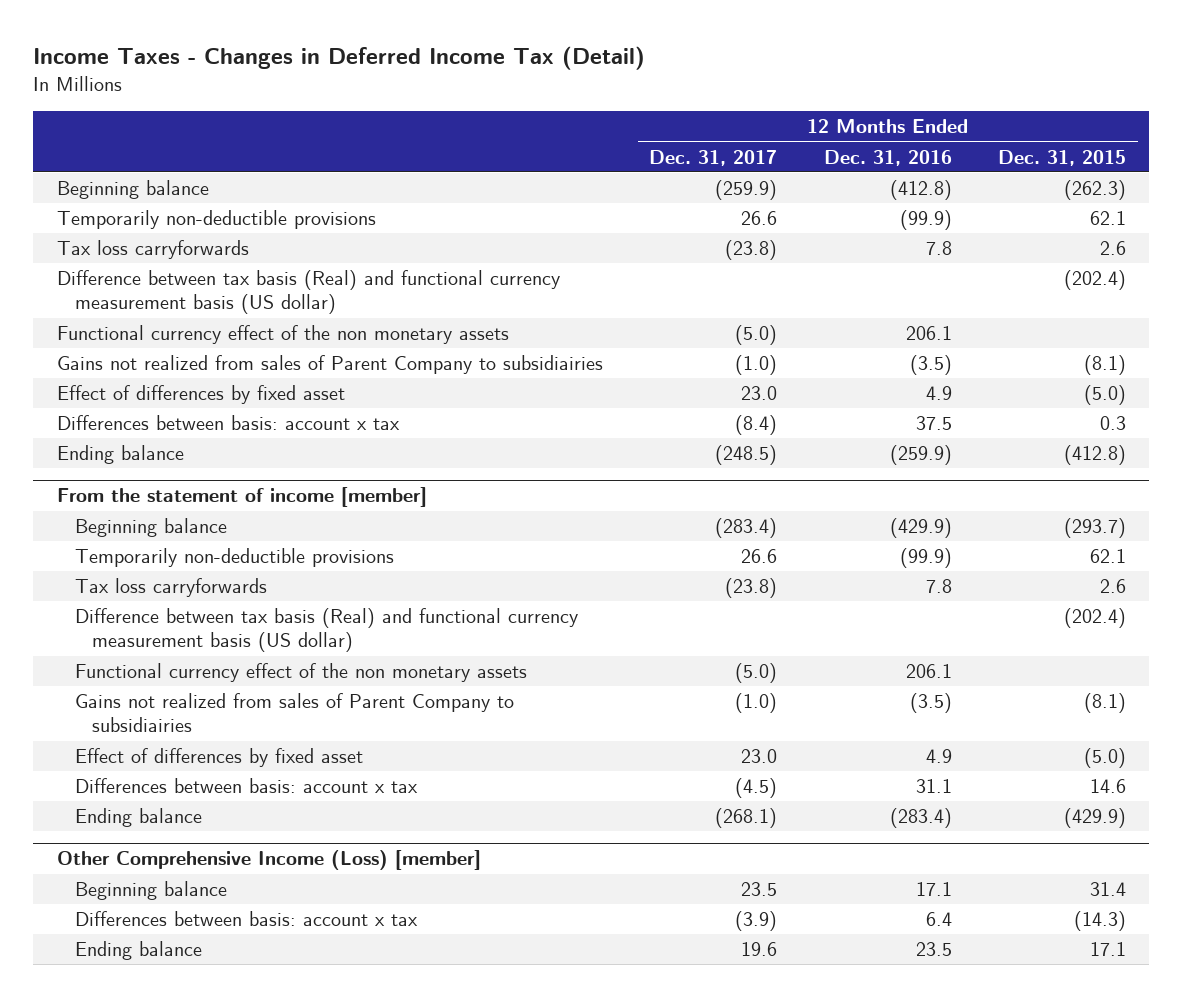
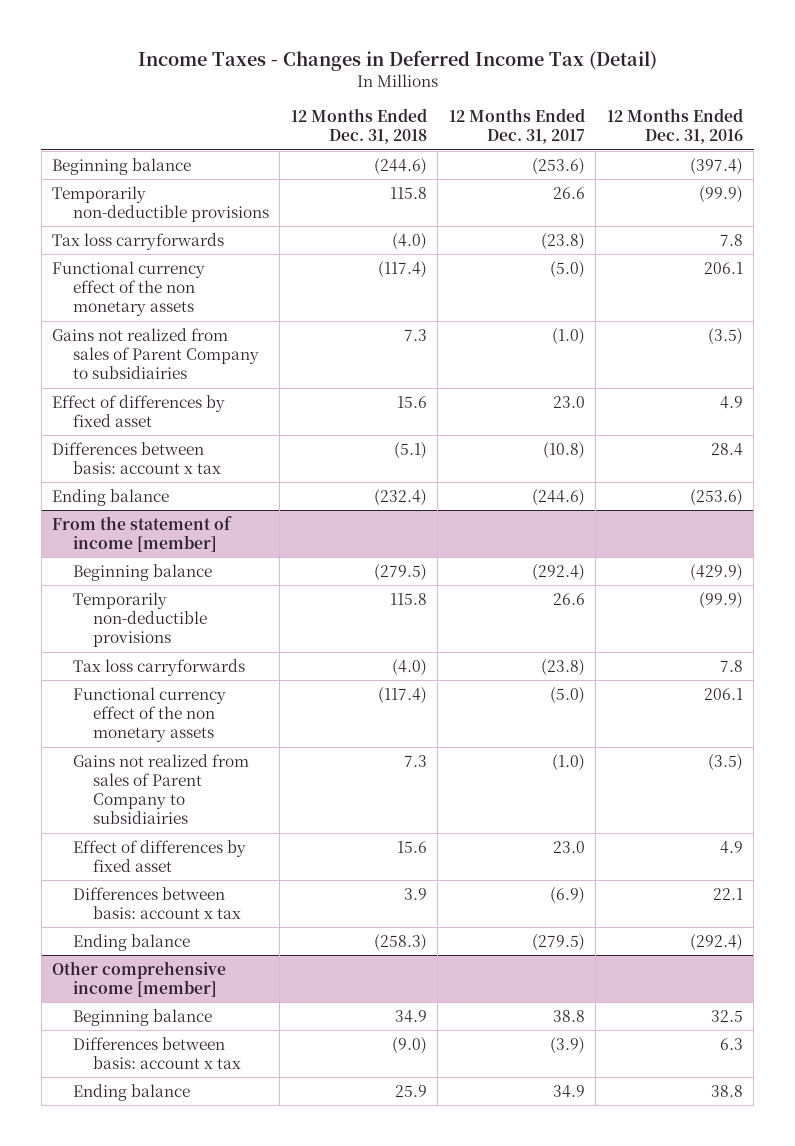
[998,149,1127,166] Dec. 31, 2015 -> none
none -> [290,107,427,145] 12 Months Ended Dec. 31, 2018
[715,180,778,201] (259.9) -> [531,157,585,175] (253.6)
[889,180,952,201] (412.8) -> [689,157,743,175] (397.4)
[56,270,560,315] Difference between tax basis (Real) and functional currency measurement basis (US dollar) -> none
[735,415,778,436] (8.4) -> [542,441,585,459] (10.8)
[915,416,952,431] 37.5 -> [710,442,743,456] 28.4
[715,445,778,466] (248.5) -> [531,488,585,506] (244.6)
[889,445,952,466] (259.9) -> [689,488,743,506] (253.6)
[715,518,778,539] (283.4) -> [531,563,585,581] (292.4)
[74,608,578,653] Difference between tax basis (Real) and functional currency measurement basis (US dollar) -> none
[735,778,778,799] (4.5) -> [549,886,585,904] (6.9)
[915,779,952,794] 31.1 -> [712,887,743,900] 22.1
[715,808,778,829] (268.1) -> [531,933,585,951] (279.5)
[889,808,952,829] (283.4) -> [689,933,743,951] (292.4)
[56,850,481,871] Other Comprehensive Income (Loss) [member] -> [52,960,227,997] Other comprehensive income [member]
[741,882,778,897] 23.5 -> [552,1009,585,1022] 38.8
[915,882,952,897] 17.1 -> [710,1009,743,1022] 32.5
[925,912,952,927] 6.4 -> [719,1037,743,1050] 6.3
[741,942,778,957] 19.6 -> [552,1084,585,1098] 34.9
[915,942,952,957] 23.5 -> [710,1084,743,1097] 38.8

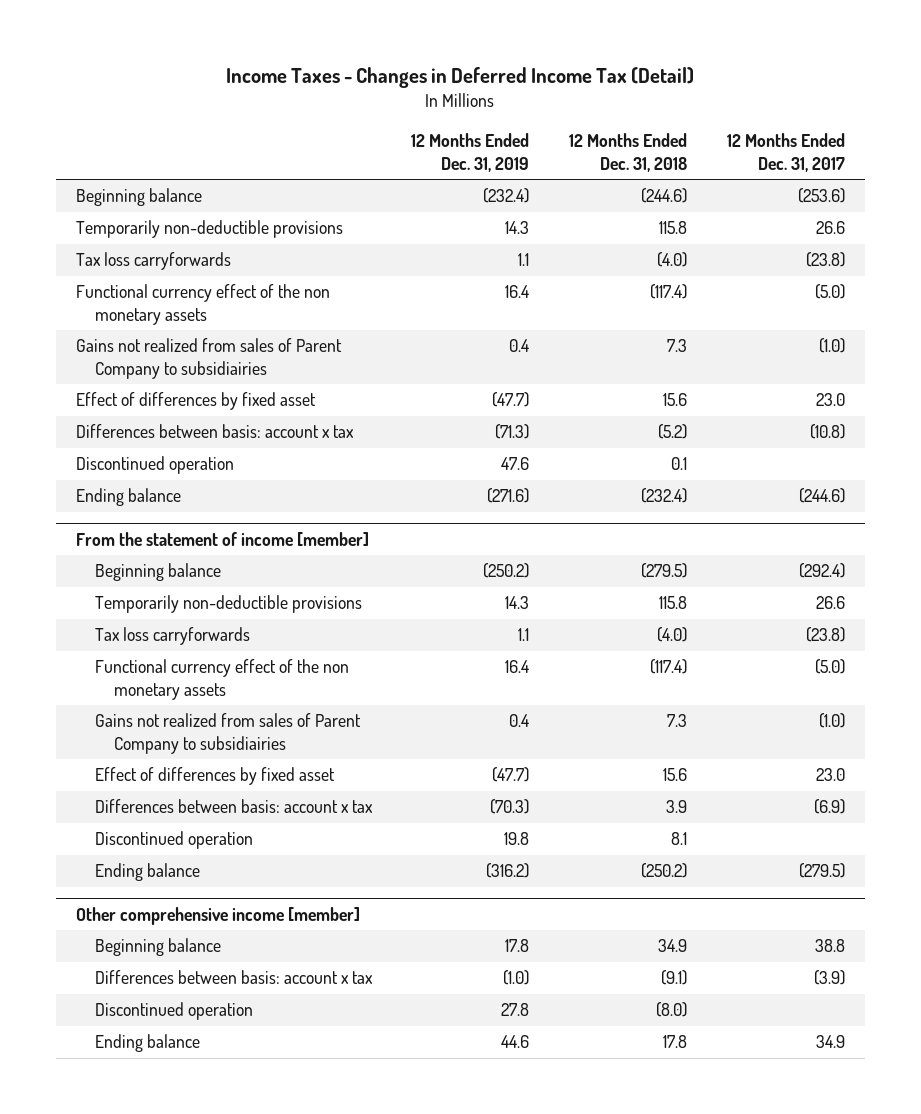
[606,107,743,145] 12 Months Ended Dec. 31, 2016 -> none
none -> [411,133,530,172] 12 Months Ended Dec. 31, 2019
[393,441,427,459] (5.1) -> [658,424,688,440] (5.2)
none -> [75,456,234,475] Discontinued operation
none -> [94,831,253,850] Discontinued operation
[373,933,427,951] (258.3) -> [641,863,688,879] (250.2)
[391,1036,427,1054] (9.0) -> [661,970,688,986] (9.1)
none -> [94,1002,253,1021] Discontinued operation
[394,1084,427,1097] 25.9 -> [663,1035,688,1049] 17.8

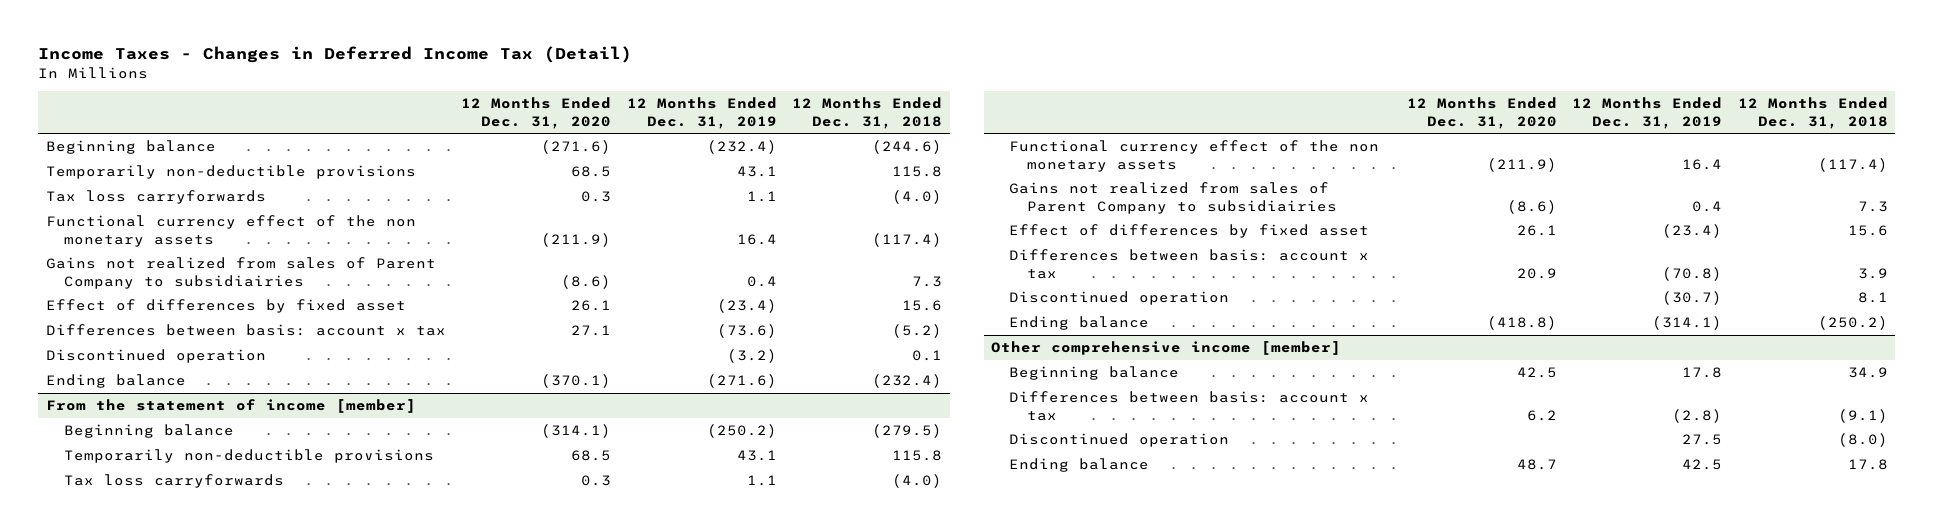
[726,133,845,172] 12 Months Ended Dec. 31, 2017 -> none
none -> [461,97,612,129] 12 Months Ended Dec. 31, 2020
[505,221,530,235] 14.3 -> [736,166,777,178] 43.1
[492,392,530,408] (47.7) -> [716,299,777,314] (23.4)
[495,424,530,440] (71.3) -> [716,324,777,339] (73.6)
[501,457,530,471] 47.6 -> [726,349,777,364] (3.2)
[505,596,530,610] 14.3 -> [736,450,777,462] 43.1
[492,767,530,783] (47.7) -> [1662,224,1723,239] (23.4)
[490,799,530,815] (70.3) -> [1662,266,1723,281] (70.8)
[504,832,530,846] 19.8 -> [1662,291,1723,306] (30.7)
[486,863,530,879] (316.2) -> [1652,316,1723,331] (314.1)
[503,970,530,986] (1.0) -> [1672,408,1723,423] (2.8)
[501,1003,530,1017] 27.8 -> [1682,434,1723,446] 27.5
[501,1035,530,1049] 44.6 -> [1682,459,1723,471] 42.5

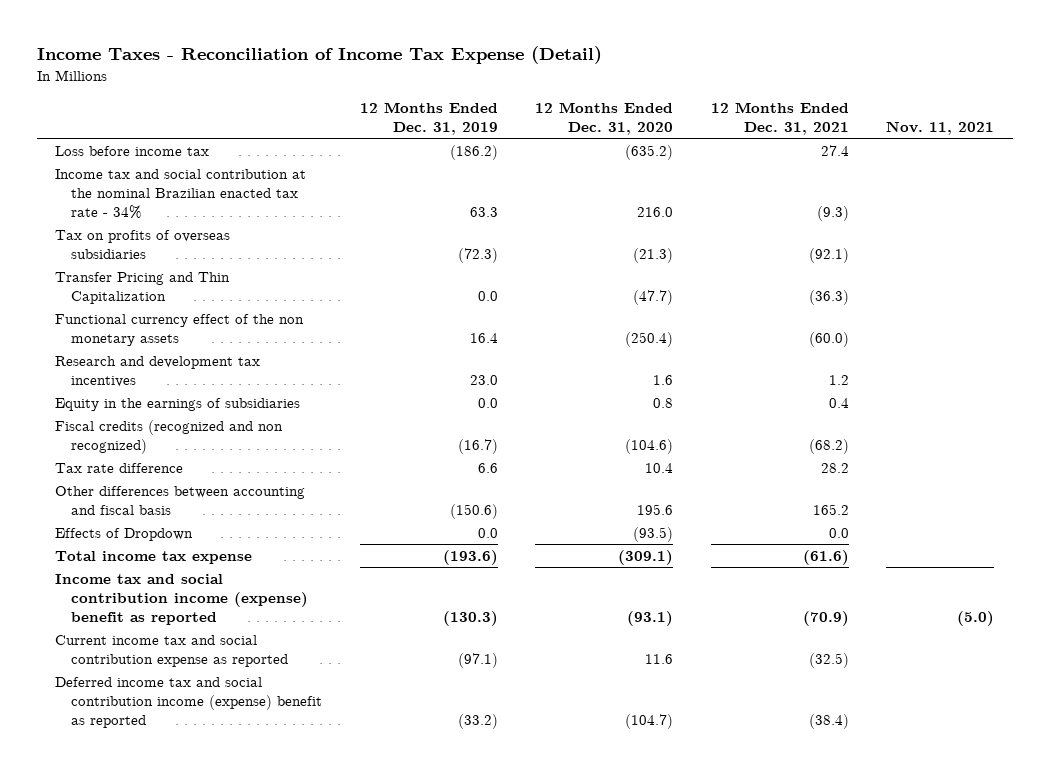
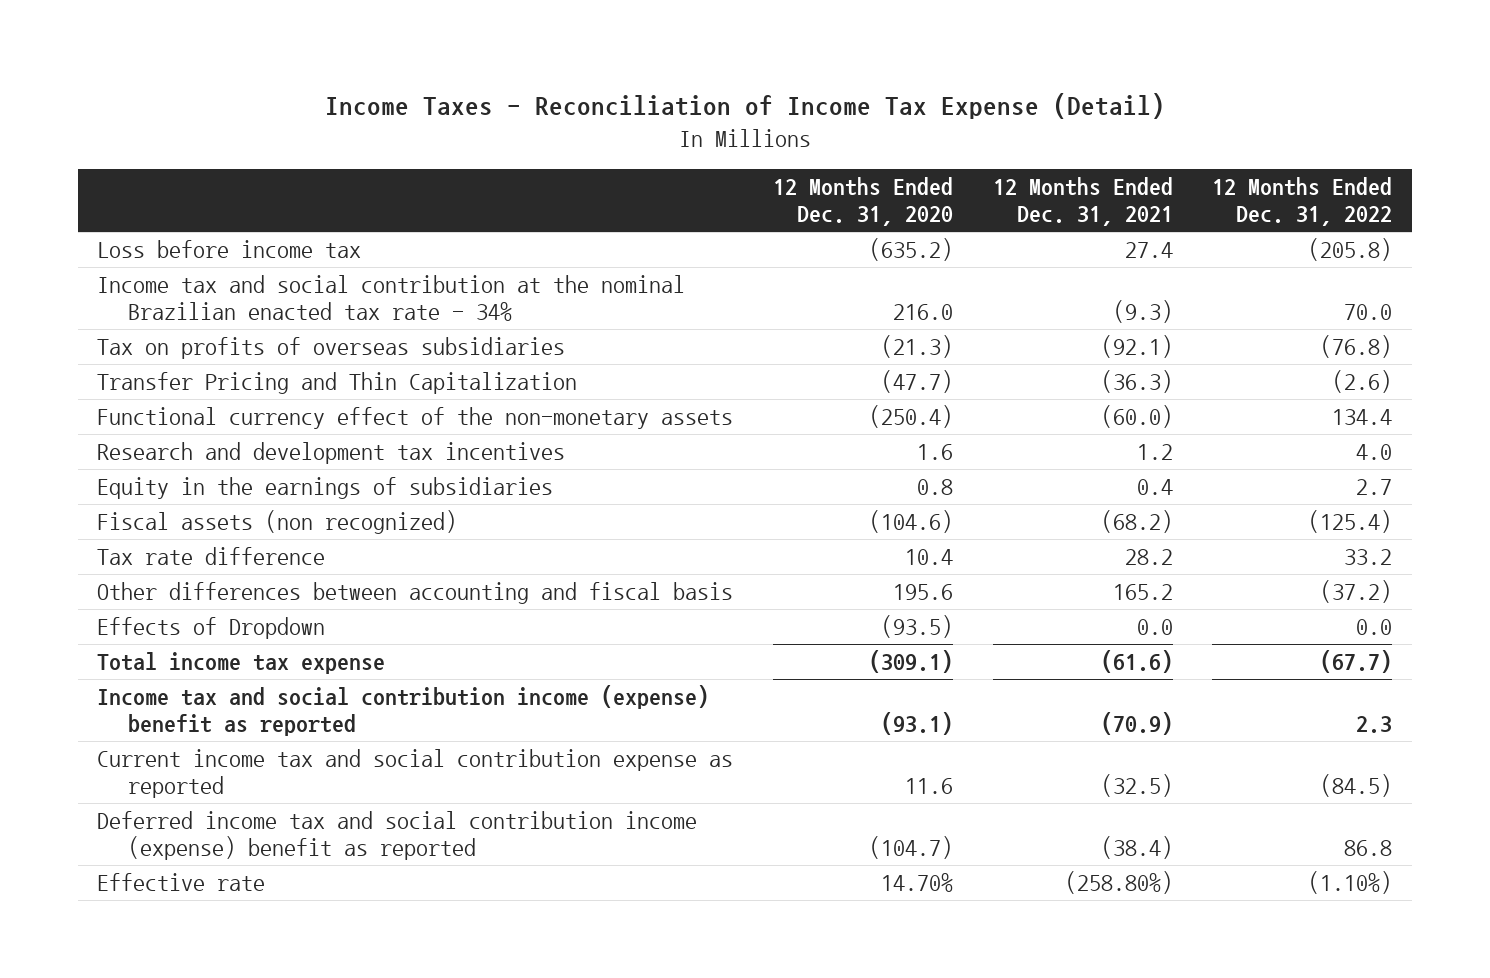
[359,101,498,135] 12 Months Ended Dec. 31, 2019 -> none
[886,120,995,135] Nov. 11, 2021 -> none
none -> [1212,176,1393,227] 12 Months Ended Dec. 31, 2022
[55,313,305,346] Functional currency effect of the non monetary assets -> [97,406,734,429] Functional currency effect of the non-monetary assets
[55,419,284,454] Fiscal credits (recognized and non recognized) -> [97,509,458,534] Fiscal assets (non recognized)
none -> [97,872,266,891] Effective rate

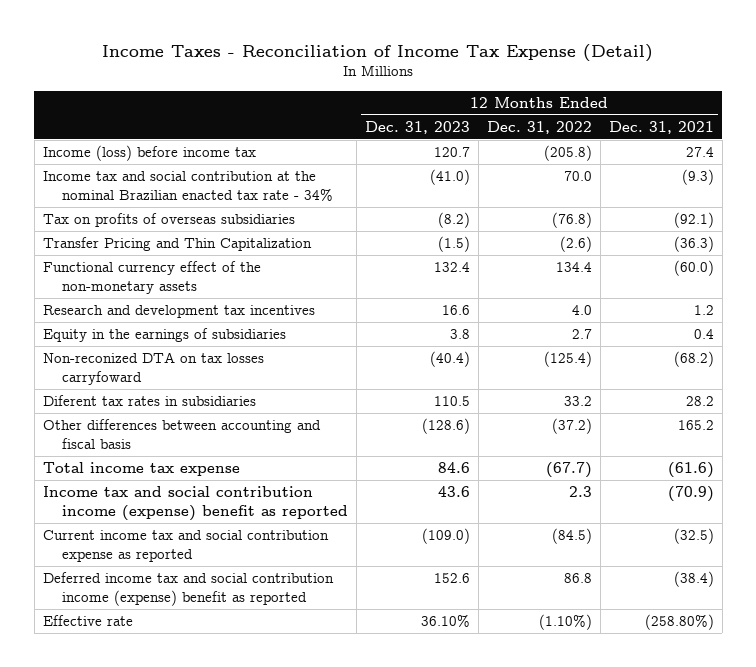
[772,176,953,227] 12 Months Ended Dec. 31, 2020 -> none
none -> [365,120,471,134] Dec. 31, 2023
[97,239,362,258] Loss before income tax -> [42,144,256,161] Income (loss) before income tax
[97,509,458,534] Fiscal assets (non recognized) -> [42,351,264,385] Non-reconized DTA on tax losses carryfoward
[97,546,326,565] Tax rate difference -> [42,394,256,406] Diferent tax rates in subsidiaries
[97,616,326,639] Effects of Dropdown -> none

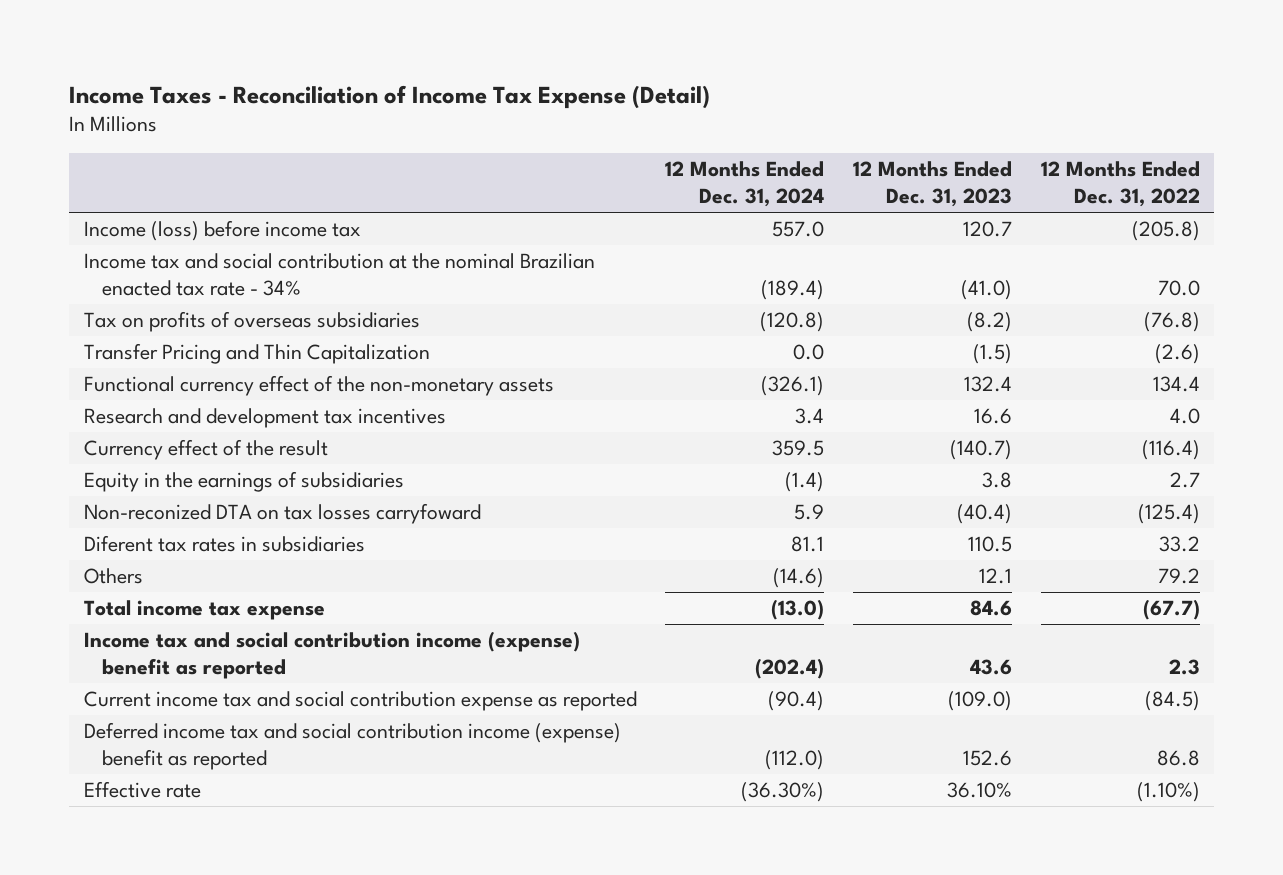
[608,120,714,134] Dec. 31, 2021 -> none
none -> [665,161,825,207] 12 Months Ended Dec. 31, 2024
none -> [83,439,328,461] Currency effect of the result
[42,418,321,449] Other differences between accounting and fiscal basis -> none
none -> [83,568,143,585] Others

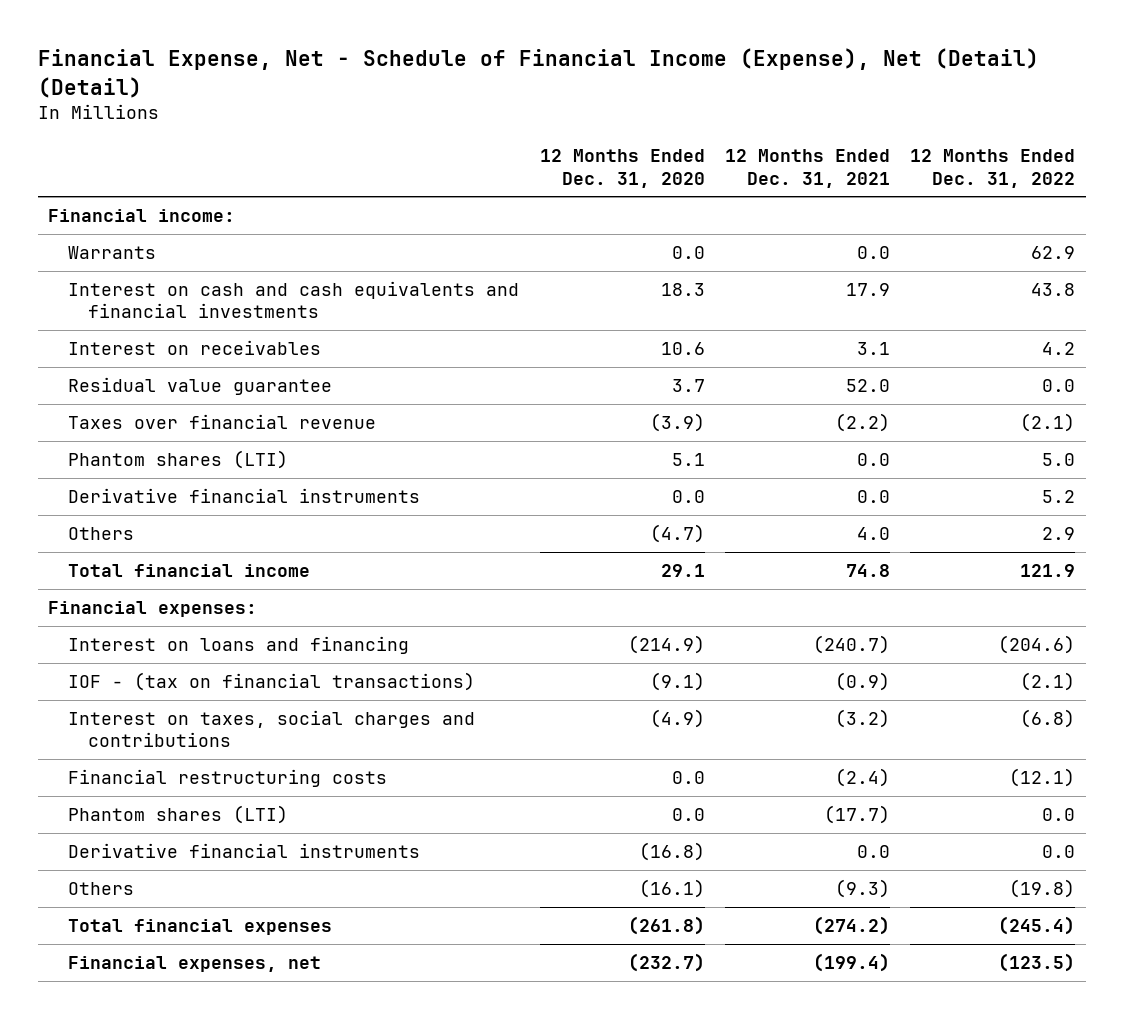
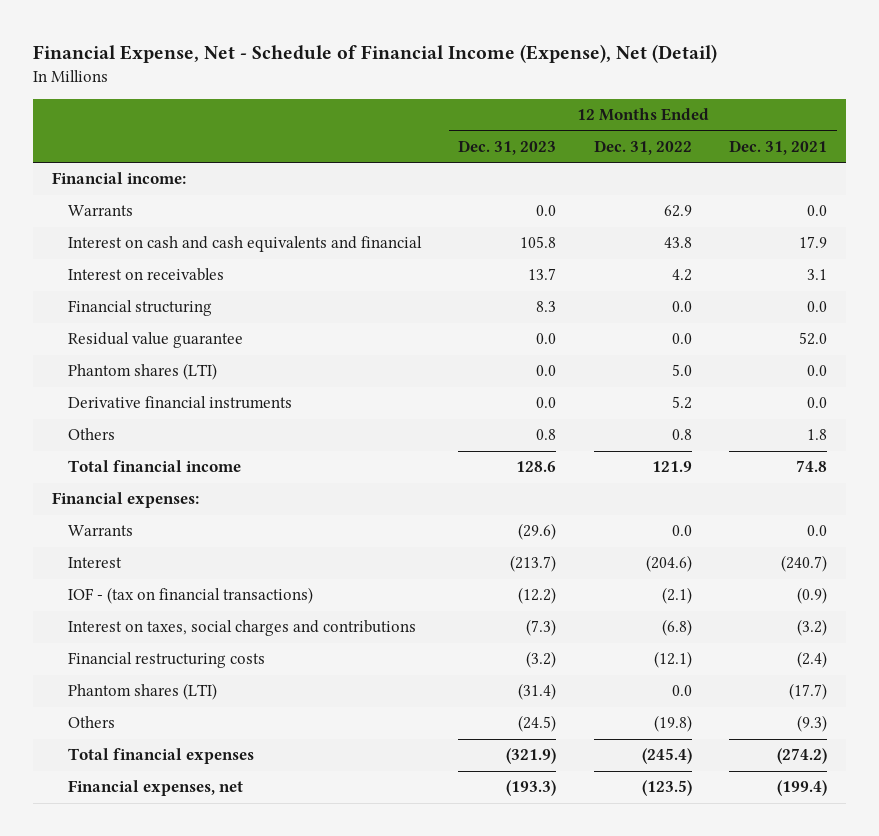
[38,48,1040,98] Financial Expense, Net - Schedule of Financial Income (Expense), Net (Detail) (Detail) -> [33,44,718,64] Financial Expense, Net - Schedule of Financial Income (Expense), Net (Detail)
[539,149,705,188] 12 Months Ended Dec. 31, 2020 -> none
none -> [458,139,557,155] Dec. 31, 2023
[68,280,520,319] Interest on cash and cash equivalents and financial investments -> [67,236,422,253] Interest on cash and cash equivalents and financial
none -> [67,300,212,317] Financial structuring
[68,413,377,429] Taxes over financial revenue -> none
[857,526,891,540] 4.0 -> [807,429,828,441] 1.8
[1042,526,1076,540] 2.9 -> [671,429,692,441] 0.8
none -> [67,525,133,537] Warrants
[68,635,410,654] Interest on loans and financing -> [67,557,122,569] Interest
[68,842,421,858] Derivative financial instruments -> none

